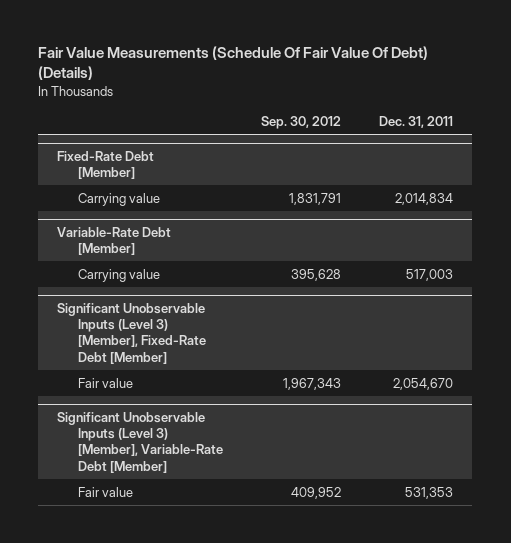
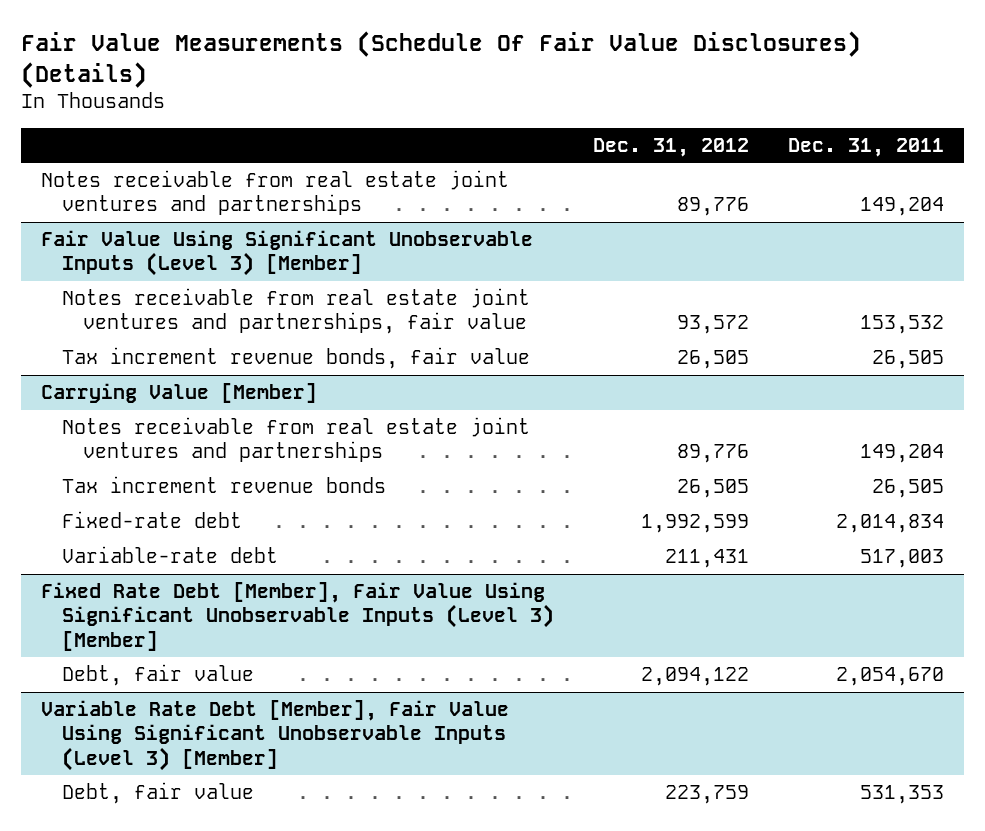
[38,46,429,81] Fair Value Measurements (Schedule Of Fair Value Of Debt) (Details) -> [21,31,862,88] Fair Value Measurements (Schedule Of Fair Value Disclosures) (Details)
[261,115,342,129] Sep. 30, 2012 -> none
none -> [592,137,749,157] Dec. 31, 2012
[57,150,155,180] Fixed-Rate Debt [Member] -> none
[57,226,172,256] Variable-Rate Debt [Member] -> none
none -> [40,170,509,216] Notes receivable from real estate joint ventures and partnerships
none -> [40,230,533,277] Fair Value Using Significant Unobservable Inputs (Level 3) [Member]
none -> [61,288,530,335] Notes receivable from real estate joint ventures and partnerships, fair value
none -> [61,347,530,370] Tax increment revenue bonds, fair value
none -> [40,383,317,404] Carrying Value [Member]
none -> [61,417,530,463] Notes receivable from real estate joint ventures and partnerships
none -> [61,476,386,494] Tax increment revenue bonds
[77,192,160,206] Carrying value -> [61,511,242,529] Fixed-rate debt
[77,268,160,282] Carrying value -> [61,546,278,564] Variable-rate debt
[57,302,206,364] Significant Unobservable Inputs (Level 3) [Member], Fixed-Rate Debt [Member] -> [40,582,554,651] Fixed Rate Debt [Member], Fair Value Using Significant Unobservable Inputs (Level 3) [Member]
[77,377,133,388] Fair value -> [61,664,254,687] Debt, fair value
[57,411,223,473] Significant Unobservable Inputs (Level 3) [Member], Variable-Rate Debt [Member] -> [40,700,509,771] Variable Rate Debt [Member], Fair Value Using Significant Unobservable Inputs (Level 3) [Member]
[77,486,133,497] Fair value -> [61,782,254,805] Debt, fair value

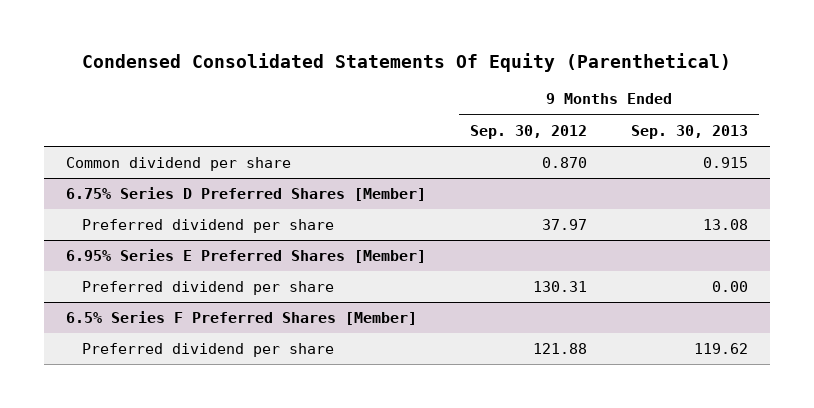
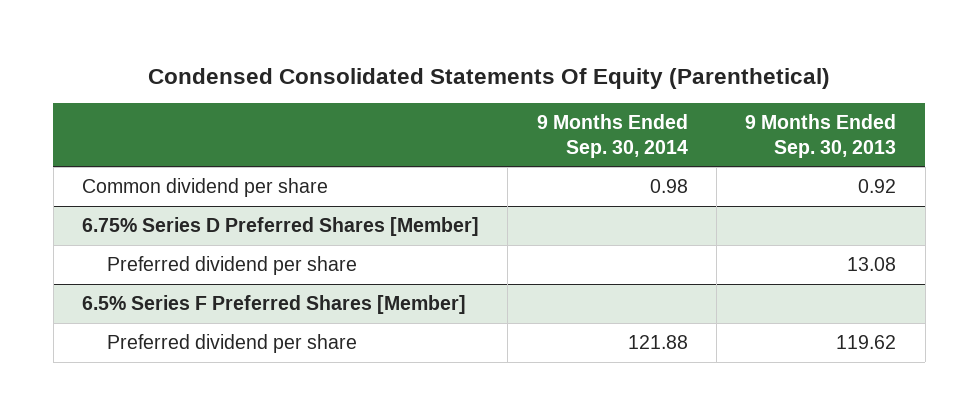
[470,124,588,139] Sep. 30, 2012 -> none
none -> [536,114,688,158] 9 Months Ended Sep. 30, 2014
[703,157,749,169] 0.915 -> [858,179,897,194] 0.92
[66,249,427,264] 6.95% Series E Preferred Shares [Member] -> none
[82,281,335,296] Preferred dividend per share -> none

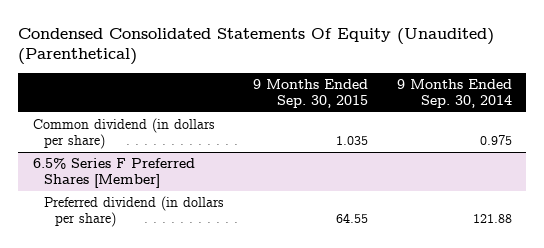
[148,67,831,89] Condensed Consolidated Statements Of Equity (Parenthetical) -> [18,27,495,66] Condensed Consolidated Statements Of Equity (Unaudited) (Parenthetical)
[745,114,897,158] 9 Months Ended Sep. 30, 2013 -> none
none -> [252,78,368,108] 9 Months Ended Sep. 30, 2015
[82,217,480,237] 6.75% Series D Preferred Shares [Member] -> none
[107,256,358,276] Preferred dividend per share -> none
[82,178,329,198] Common dividend per share -> [32,118,215,150] Common dividend (in dollars per share)
[649,179,688,194] 0.98 -> [479,135,512,146] 0.975
[107,334,358,354] Preferred dividend per share -> [43,196,224,228] Preferred dividend (in dollars per share)

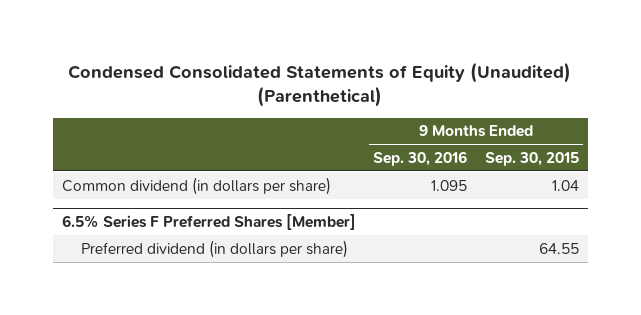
[18,27,495,66] Condensed Consolidated Statements Of Equity (Unaudited) (Parenthetical) -> [68,61,572,107] Condensed Consolidated Statements of Equity (Unaudited) (Parenthetical)
[396,78,512,108] 9 Months Ended Sep. 30, 2014 -> none
none -> [373,150,468,166] Sep. 30, 2016
[335,136,368,146] 1.035 -> [551,179,579,191] 1.04

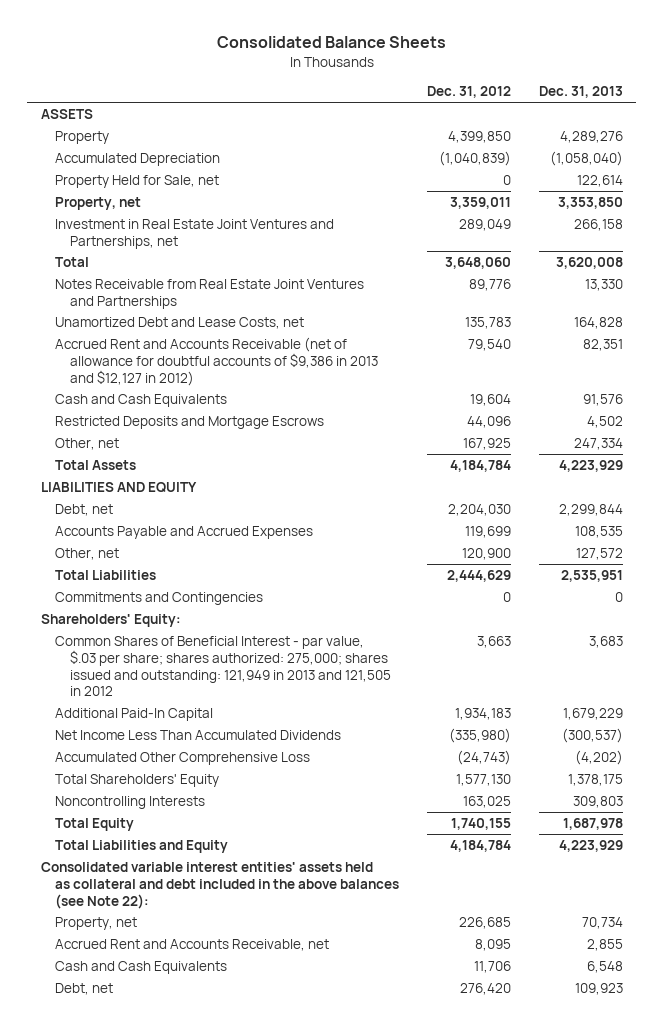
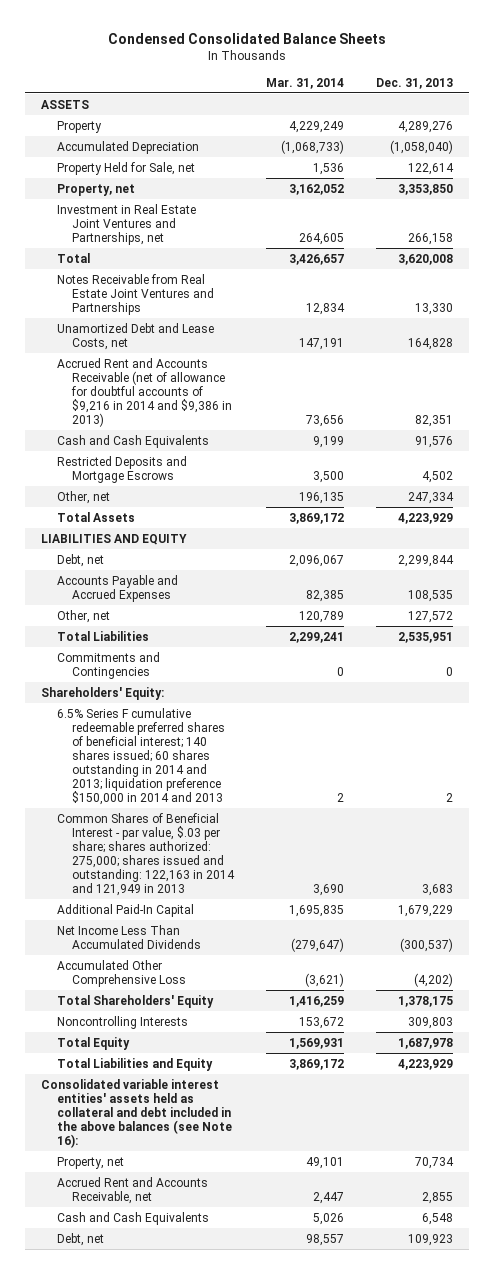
[216,36,446,49] Consolidated Balance Sheets -> [107,32,386,44] Condensed Consolidated Balance Sheets
[426,86,511,99] Dec. 31, 2012 -> none
none -> [266,77,345,89] Mar. 31, 2014
[55,336,378,386] Accrued Rent and Accounts Receivable (net of allowance for doubtful accounts of $9,386 in 2013 and $12,127 in 2012) -> [56,357,233,428] Accrued Rent and Accounts Receivable (net of allowance for doubtful accounts of $9,216 in 2014 and $9,386 in 2013)
none -> [56,707,226,806] 6.5% Series F cumulative redeemable preferred shares of beneficial interest; 140 shares issued; 60 shares outstanding in 2014 and 2013; liquidation preference $150,000 in 2014 and 2013
[55,635,391,697] Common Shares of Beneficial Interest - par value, $.03 per share; shares authorized: 275,000; shares issued and outstanding: 121,949 in 2013 and 121,505 in 2012 -> [56,812,236,897] Common Shares of Beneficial Interest - par value, $.03 per share; shares authorized: 275,000; shares issued and outstanding: 122,163 in 2014 and 121,949 in 2013
[40,861,400,909] Consolidated variable interest entities' assets held as collateral and debt included in the above balances (see Note 22): -> [40,1078,232,1149] Consolidated variable interest entities' assets held as collateral and debt included in the above balances (see Note 16):

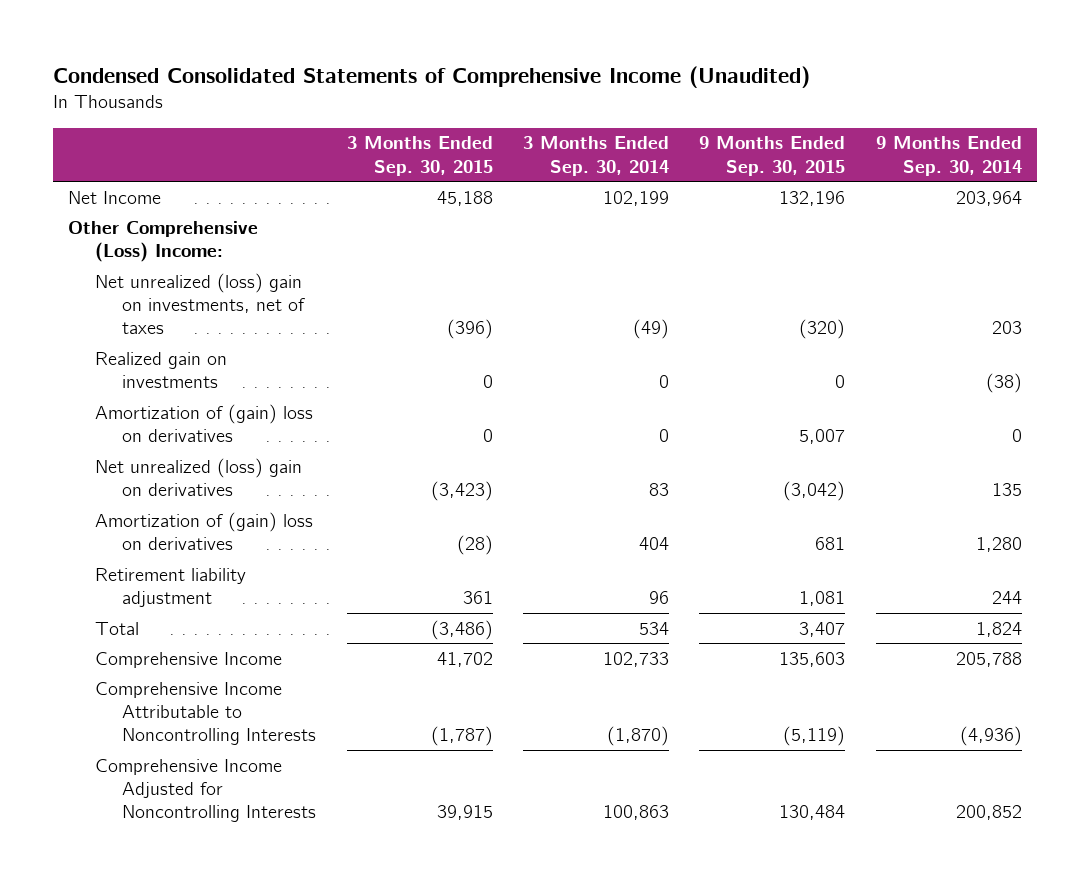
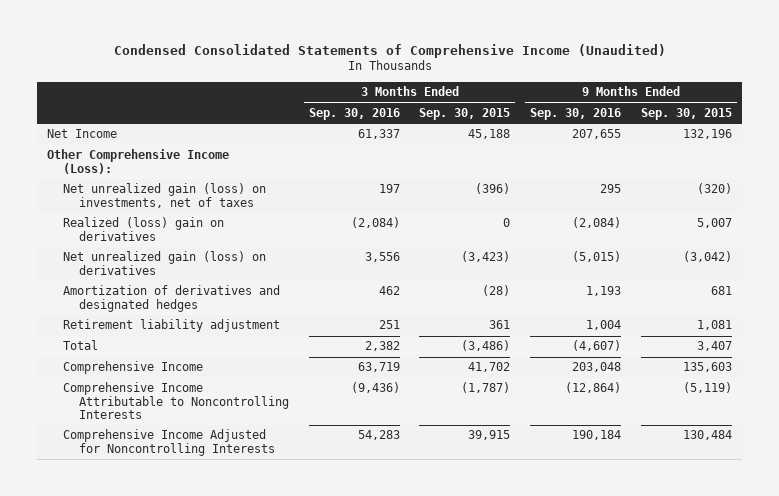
[523,136,670,176] 3 Months Ended Sep. 30, 2014 -> none
[875,136,1022,176] 9 Months Ended Sep. 30, 2014 -> none
none -> [308,107,400,120] Sep. 30, 2016
none -> [530,107,622,120] Sep. 30, 2016
[95,351,228,389] Realized gain on investments -> none
[68,220,259,263] Other Comprehensive (Loss) Income: -> [47,149,230,174] Other Comprehensive Income (Loss):
[95,272,306,335] Net unrealized (loss) gain on investments, net of taxes -> [63,183,267,208] Net unrealized gain (loss) on investments, net of taxes
[95,403,314,443] Amortization of (gain) loss on derivatives -> [63,217,225,241] Realized (loss) gain on derivatives
[95,457,303,497] Net unrealized (loss) gain on derivatives -> [63,251,267,275] Net unrealized gain (loss) on derivatives
[95,511,314,551] Amortization of (gain) loss on derivatives -> [63,285,281,312] Amortization of derivatives and designated hedges

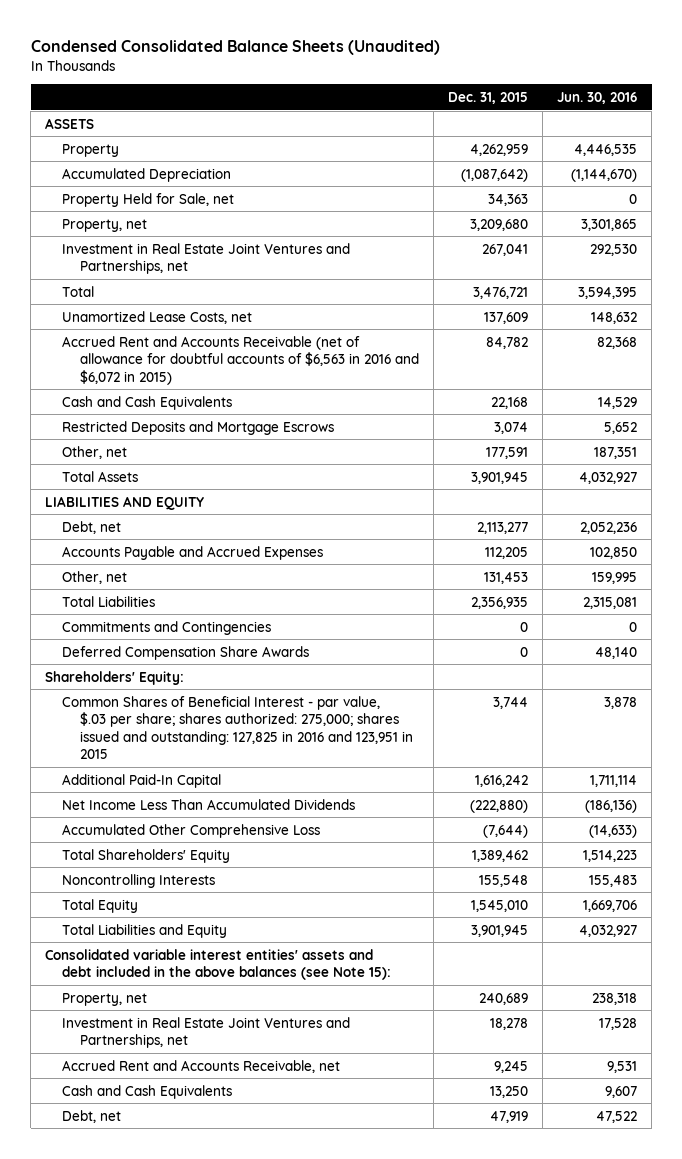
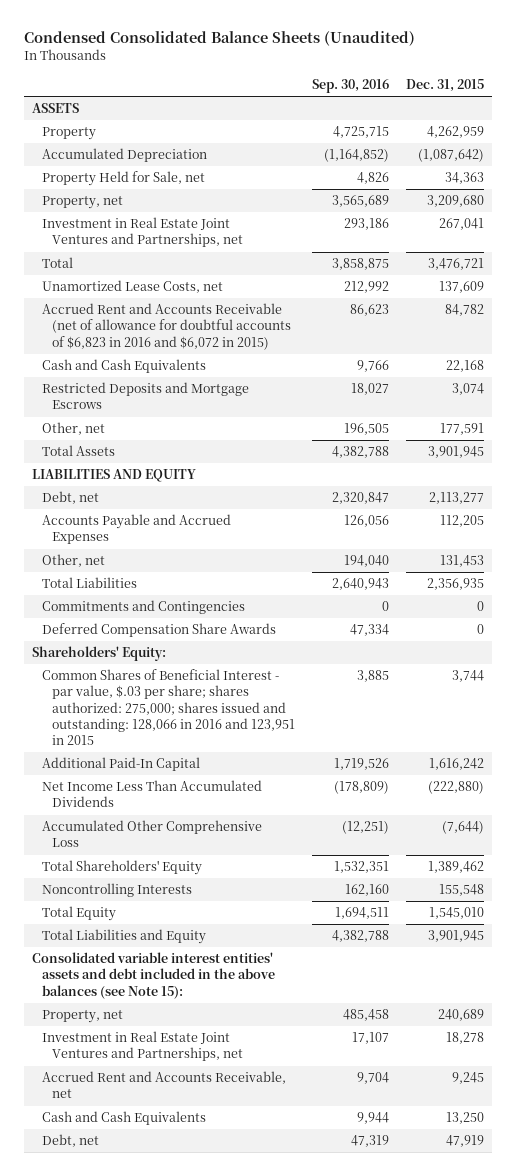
[557,91,638,104] Jun. 30, 2016 -> none
none -> [312,79,390,94] Sep. 30, 2016
[62,335,419,385] Accrued Rent and Accounts Receivable (net of allowance for doubtful accounts of $6,563 in 2016 and $6,072 in 2015) -> [42,303,292,350] Accrued Rent and Accounts Receivable (net of allowance for doubtful accounts of $6,823 in 2016 and $6,072 in 2015)
[62,695,413,760] Common Shares of Beneficial Interest - par value, $.03 per share; shares authorized: 275,000; shares issued and outstanding: 127,825 in 2016 and 123,951 in 2015 -> [42,669,296,745] Common Shares of Beneficial Interest - par value, $.03 per share; shares authorized: 275,000; shares issued and outstanding: 128,066 in 2016 and 123,951 in 2015

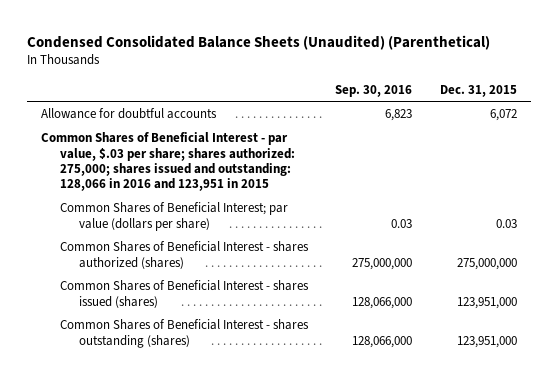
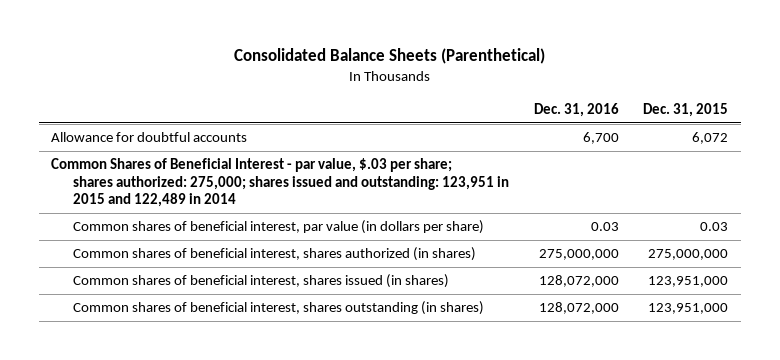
[26,34,490,50] Condensed Consolidated Balance Sheets (Unaudited) (Parenthetical) -> [233,48,545,65] Consolidated Balance Sheets (Parenthetical)
[335,84,413,97] Sep. 30, 2016 -> none
none -> [533,102,619,117] Dec. 31, 2016
[40,132,295,191] Common Shares of Beneficial Interest - par value, $.03 per share; shares authorized: 275,000; shares issued and outstanding: 128,066 in 2016 and 123,951 in 2015 -> [51,158,509,207] Common Shares of Beneficial Interest - par value, $.03 per share; shares authorized: 275,000; shares issued and outstanding: 123,951 in 2015 and 122,489 in 2014
[59,202,288,231] Common Shares of Beneficial Interest; par value (dollars per share) -> [72,220,484,235] Common shares of beneficial interest, par value (in dollars per share)
[59,241,309,269] Common Shares of Beneficial Interest - shares authorized (shares) -> [72,247,476,262] Common shares of beneficial interest, shares authorized (in shares)
[59,280,309,308] Common Shares of Beneficial Interest - shares issued (shares) -> [72,274,449,289] Common shares of beneficial interest, shares issued (in shares)
[59,319,309,348] Common Shares of Beneficial Interest - shares outstanding (shares) -> [72,301,484,316] Common shares of beneficial interest, shares outstanding (in shares)

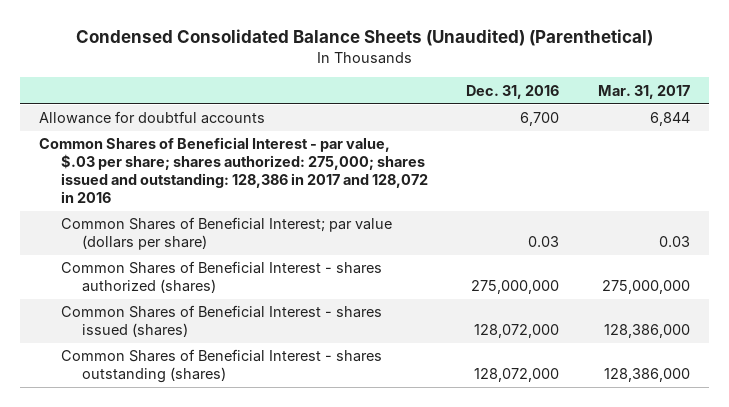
[233,48,545,65] Consolidated Balance Sheets (Parenthetical) -> [75,28,653,46] Condensed Consolidated Balance Sheets (Unaudited) (Parenthetical)
[643,102,729,117] Dec. 31, 2015 -> none
none -> [597,84,690,99] Mar. 31, 2017
[51,158,509,207] Common Shares of Beneficial Interest - par value, $.03 per share; shares authorized: 275,000; shares issued and outstanding: 123,951 in 2015 and 122,489 in 2014 -> [39,137,428,203] Common Shares of Beneficial Interest - par value, $.03 per share; shares authorized: 275,000; shares issued and outstanding: 128,386 in 2017 and 128,072 in 2016
[72,220,484,235] Common shares of beneficial interest, par value (in dollars per share) -> [60,217,392,251] Common Shares of Beneficial Interest; par value (dollars per share)
[72,247,476,262] Common shares of beneficial interest, shares authorized (in shares) -> [60,261,382,294] Common Shares of Beneficial Interest - shares authorized (shares)
[72,274,449,289] Common shares of beneficial interest, shares issued (in shares) -> [60,305,382,338] Common Shares of Beneficial Interest - shares issued (shares)
[72,301,484,316] Common shares of beneficial interest, shares outstanding (in shares) -> [60,349,382,384] Common Shares of Beneficial Interest - shares outstanding (shares)

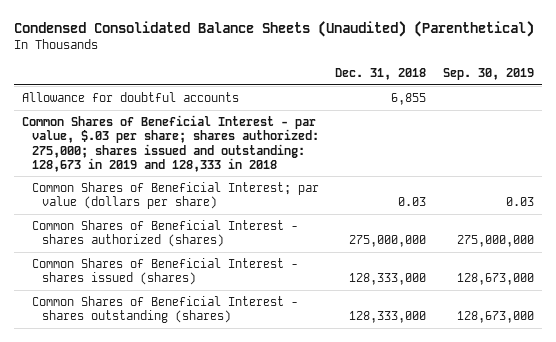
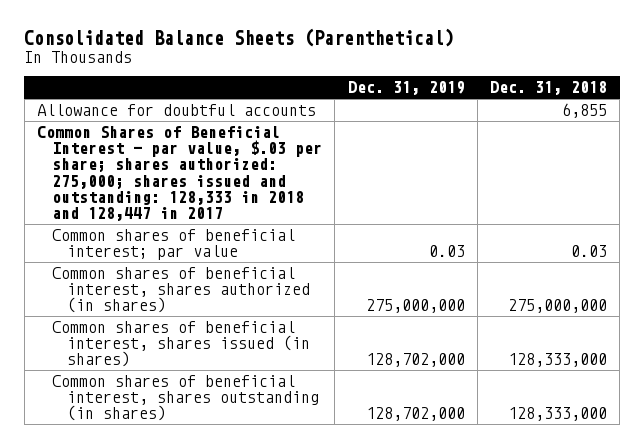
[13,20,534,37] Condensed Consolidated Balance Sheets (Unaudited) (Parenthetical) -> [24,28,455,48] Consolidated Balance Sheets (Parenthetical)
[442,68,534,81] Sep. 30, 2019 -> none
none -> [347,81,465,96] Dec. 31, 2019
[22,115,319,172] Common Shares of Beneficial Interest - par value, $.03 per share; shares authorized: 275,000; shares issued and outstanding: 128,673 in 2019 and 128,333 in 2018 -> [37,126,323,221] Common Shares of Beneficial Interest - par value, $.03 per share; shares authorized: 275,000; shares issued and outstanding: 128,333 in 2018 and 128,447 in 2017
[31,182,319,210] Common Shares of Beneficial Interest; par value (dollars per share) -> [52,229,296,261] Common shares of beneficial interest; par value
[31,220,298,248] Common Shares of Beneficial Interest - shares authorized (shares) -> [52,267,311,314] Common shares of beneficial interest, shares authorized (in shares)
[31,258,298,286] Common Shares of Beneficial Interest - shares issued (shares) -> [52,321,311,368] Common shares of beneficial interest, shares issued (in shares)
[31,296,298,324] Common Shares of Beneficial Interest - shares outstanding (shares) -> [52,375,320,422] Common shares of beneficial interest, shares outstanding (in shares)

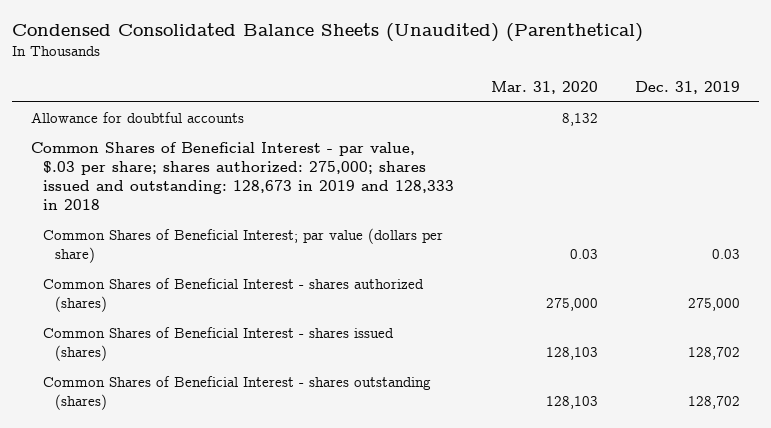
[24,28,455,48] Consolidated Balance Sheets (Parenthetical) -> [12,22,644,42] Condensed Consolidated Balance Sheets (Unaudited) (Parenthetical)
[490,81,608,96] Dec. 31, 2018 -> none
none -> [491,80,599,94] Mar. 31, 2020
[37,126,323,221] Common Shares of Beneficial Interest - par value, $.03 per share; shares authorized: 275,000; shares issued and outstanding: 128,333 in 2018 and 128,447 in 2017 -> [30,142,454,210] Common Shares of Beneficial Interest - par value, $.03 per share; shares authorized: 275,000; shares issued and outstanding: 128,673 in 2019 and 128,333 in 2018
[52,229,296,261] Common shares of beneficial interest; par value -> [42,228,443,264] Common Shares of Beneficial Interest; par value (dollars per share)
[52,267,311,314] Common shares of beneficial interest, shares authorized (in shares) -> [42,278,424,313] Common Shares of Beneficial Interest - shares authorized (shares)
[365,299,465,314] 275,000,000 -> [688,298,741,312] 275,000
[52,321,311,368] Common shares of beneficial interest, shares issued (in shares) -> [42,327,394,362] Common Shares of Beneficial Interest - shares issued (shares)
[365,353,465,368] 128,702,000 -> [688,347,741,361] 128,702
[52,375,320,422] Common shares of beneficial interest, shares outstanding (in shares) -> [42,376,431,411] Common Shares of Beneficial Interest - shares outstanding (shares)
[365,407,465,422] 128,702,000 -> [688,396,741,410] 128,702

